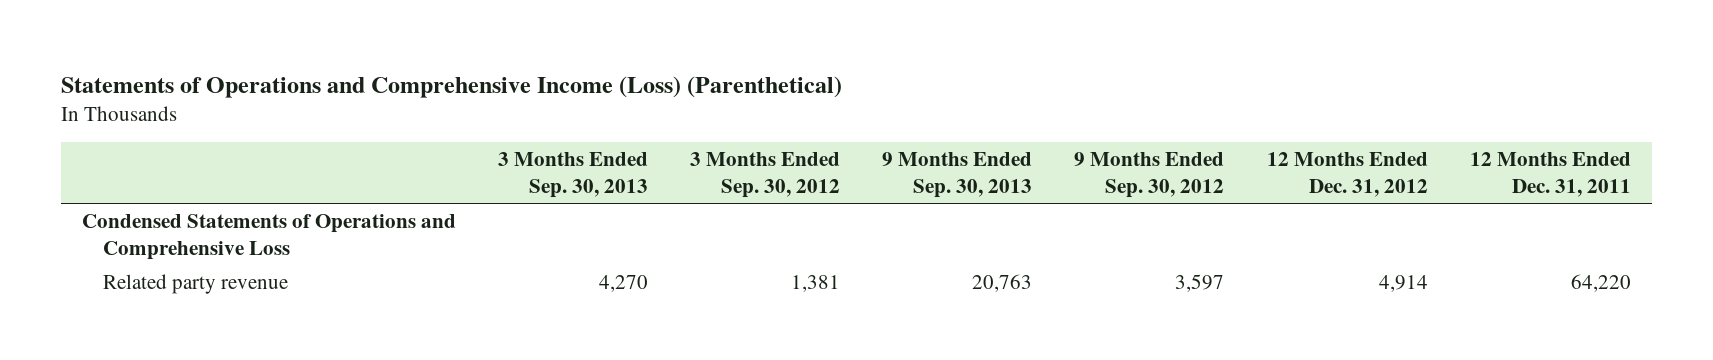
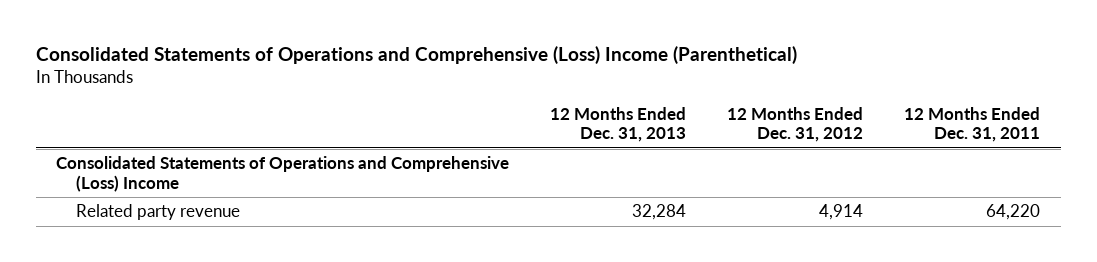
[60,76,842,99] Statements of Operations and Comprehensive Income (Loss) (Parenthetical) -> [35,46,797,65] Consolidated Statements of Operations and Comprehensive (Loss) Income (Parenthetical)
[497,152,648,199] 3 Months Ended Sep. 30, 2013 -> none
[690,152,841,199] 3 Months Ended Sep. 30, 2012 -> none
[882,152,1033,199] 9 Months Ended Sep. 30, 2013 -> none
[1074,152,1225,199] 9 Months Ended Sep. 30, 2012 -> none
none -> [550,106,687,143] 12 Months Ended Dec. 31, 2013
[81,213,456,260] Condensed Statements of Operations and Comprehensive Loss -> [56,156,510,192] Consolidated Statements of Operations and Comprehensive (Loss) Income

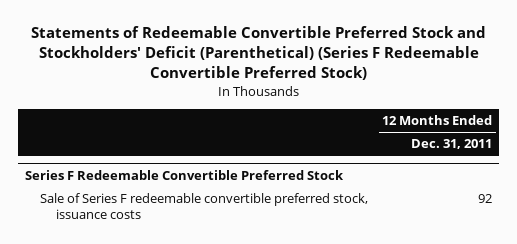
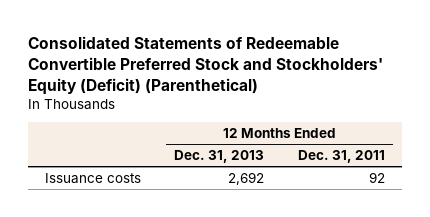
[30,26,486,81] Statements of Redeemable Convertible Preferred Stock and Stockholders' Deficit (Parenthetical) (Series F Redeemable Convertible Preferred Stock) -> [28,35,384,95] Consolidated Statements of Redeemable Convertible Preferred Stock and Stockholders' Equity (Deficit) (Parenthetical)
none -> [174,150,265,164] Dec. 31, 2013
[24,169,344,180] Series F Redeemable Convertible Preferred Stock -> none
[40,193,369,219] Sale of Series F redeemable convertible preferred stock, issuance costs -> [44,172,141,184] Issuance costs

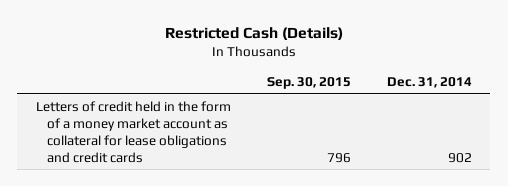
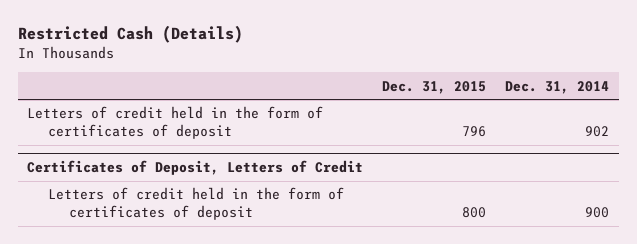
[266,76,351,89] Sep. 30, 2015 -> none
none -> [382,80,487,94] Dec. 31, 2015
[35,101,231,163] Letters of credit held in the form of a money market account as collateral for lease obligations and credit cards -> [27,106,324,140] Letters of credit held in the form of certificates of deposit
none -> [27,160,364,176] Certificates of Deposit, Letters of Credit
none -> [48,187,345,221] Letters of credit held in the form of certificates of deposit

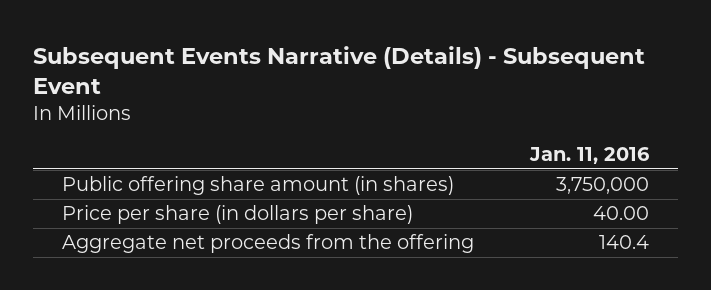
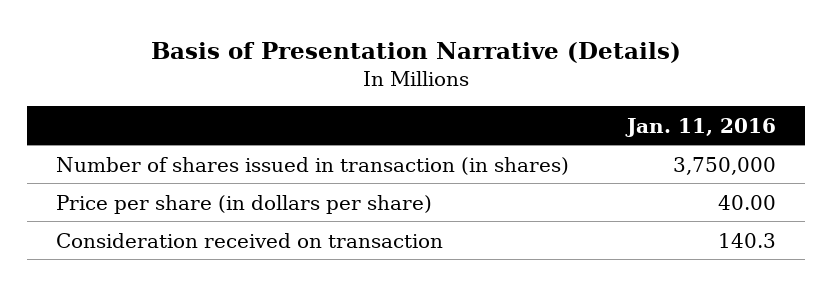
[33,45,646,94] Subsequent Events Narrative (Details) - Subsequent Event -> [150,41,681,63] Basis of Presentation Narrative (Details)
[61,176,454,196] Public offering share amount (in shares) -> [56,156,570,175] Number of shares issued in transaction (in shares)
[61,234,474,254] Aggregate net proceeds from the offering -> none
none -> [56,232,444,248] Consideration received on transaction

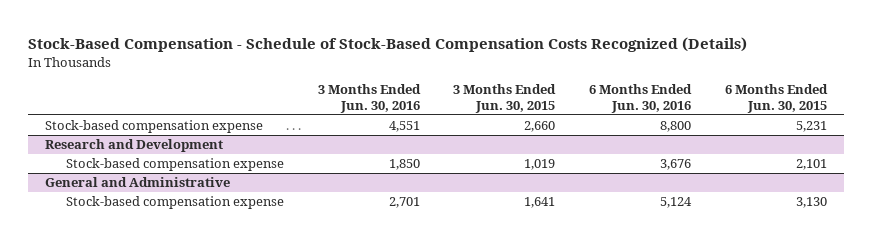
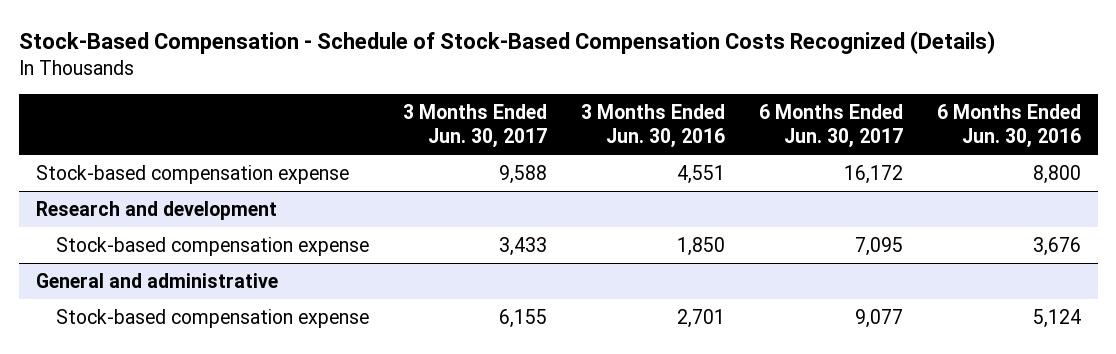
[453,84,557,114] 3 Months Ended Jun. 30, 2015 -> none
[725,84,829,114] 6 Months Ended Jun. 30, 2015 -> none
none -> [402,103,547,148] 3 Months Ended Jun. 30, 2017
none -> [758,103,903,148] 6 Months Ended Jun. 30, 2017
[45,139,224,153] Research and Development -> [35,201,277,221] Research and development
[45,177,231,188] General and Administrative -> [35,273,278,289] General and administrative

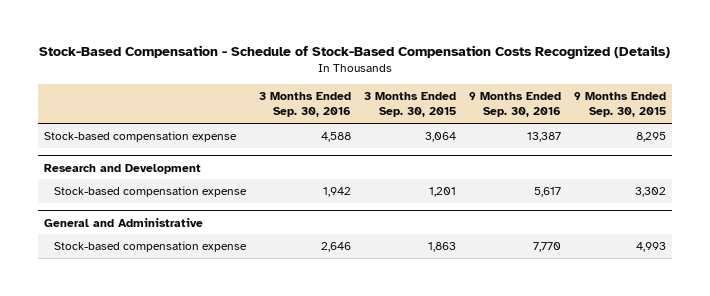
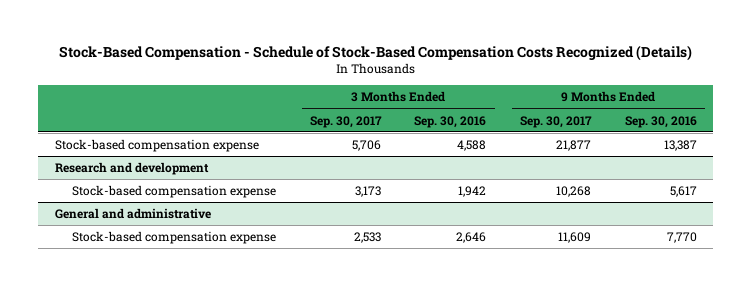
[364,92,457,118] 3 Months Ended Sep. 30, 2015 -> none
[573,92,666,118] 9 Months Ended Sep. 30, 2015 -> none
none -> [309,115,382,128] Sep. 30, 2017
none -> [520,115,593,128] Sep. 30, 2017
[44,163,202,174] Research and Development -> [54,162,209,176] Research and development
[44,217,204,227] General and Administrative -> [54,208,211,220] General and administrative

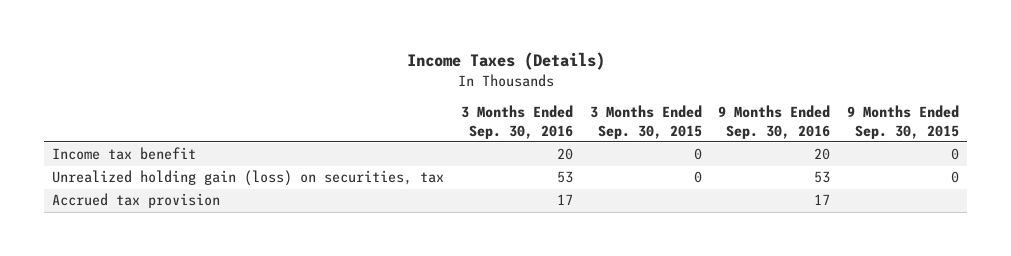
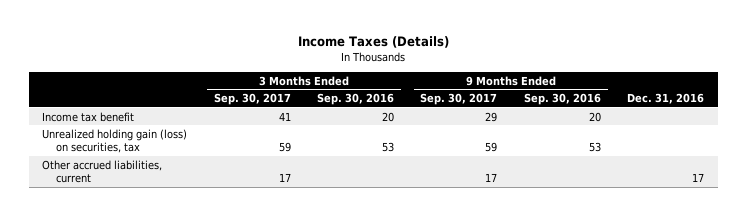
[589,104,702,139] 3 Months Ended Sep. 30, 2015 -> none
[847,104,960,139] 9 Months Ended Sep. 30, 2015 -> none
none -> [213,93,291,106] Sep. 30, 2017
none -> [420,93,498,106] Sep. 30, 2017
none -> [627,93,705,105] Dec. 31, 2016
[52,193,221,209] Accrued tax provision -> none
none -> [42,159,163,184] Other accrued liabilities, current

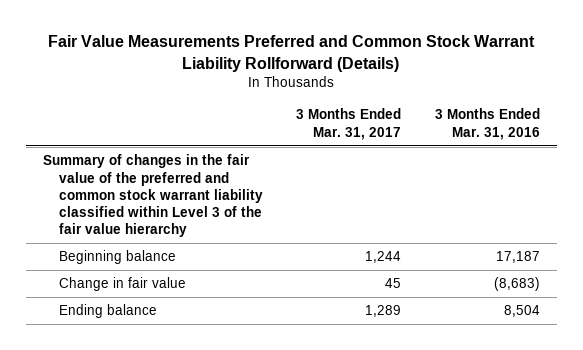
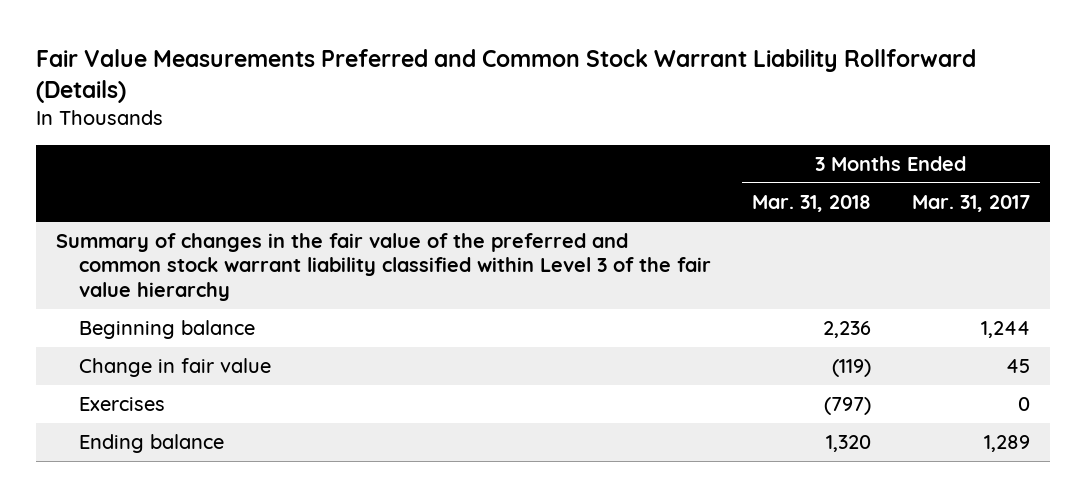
[434,108,540,140] 3 Months Ended Mar. 31, 2016 -> none
none -> [752,195,872,213] Mar. 31, 2018
none -> [79,397,166,412] Exercises

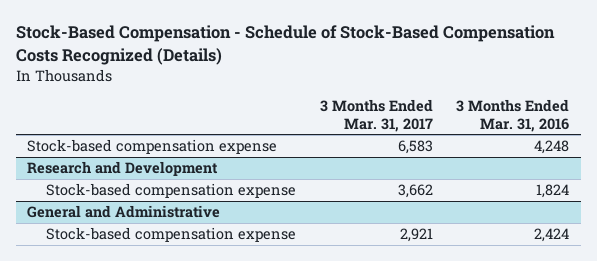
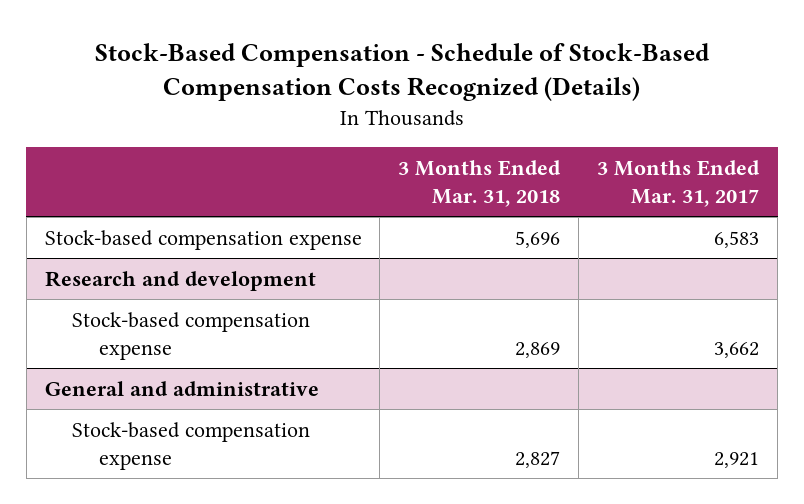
[456,99,570,132] 3 Months Ended Mar. 31, 2016 -> none
none -> [398,160,562,207] 3 Months Ended Mar. 31, 2018
[27,161,219,177] Research and Development -> [44,270,316,291] Research and development
[27,205,221,219] General and Administrative -> [44,380,319,396] General and administrative

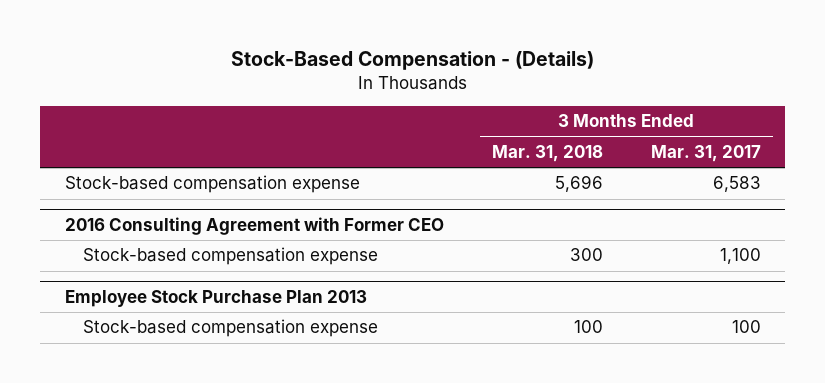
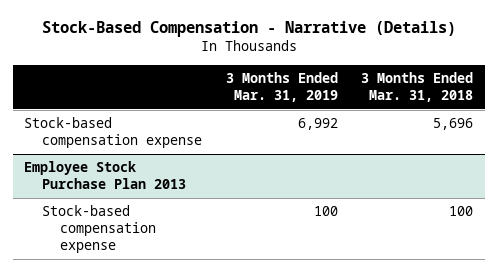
[230,51,594,71] Stock-Based Compensation - (Details) -> [41,21,456,38] Stock-Based Compensation - Narrative (Details)
[650,144,761,162] Mar. 31, 2017 -> none
none -> [225,72,338,102] 3 Months Ended Mar. 31, 2019
[64,217,444,236] 2016 Consulting Agreement with Former CEO -> none
[83,247,379,266] Stock-based compensation expense -> none

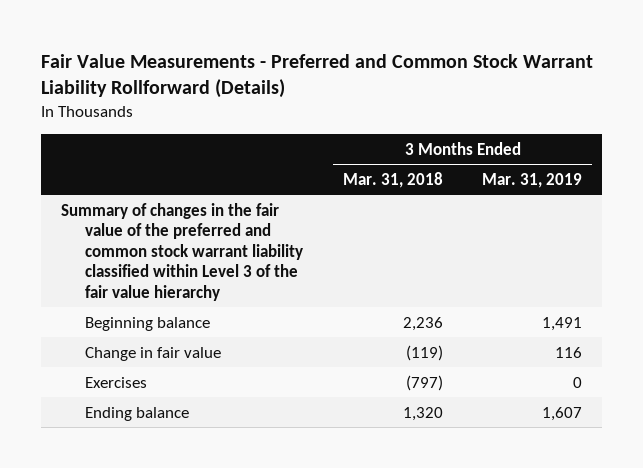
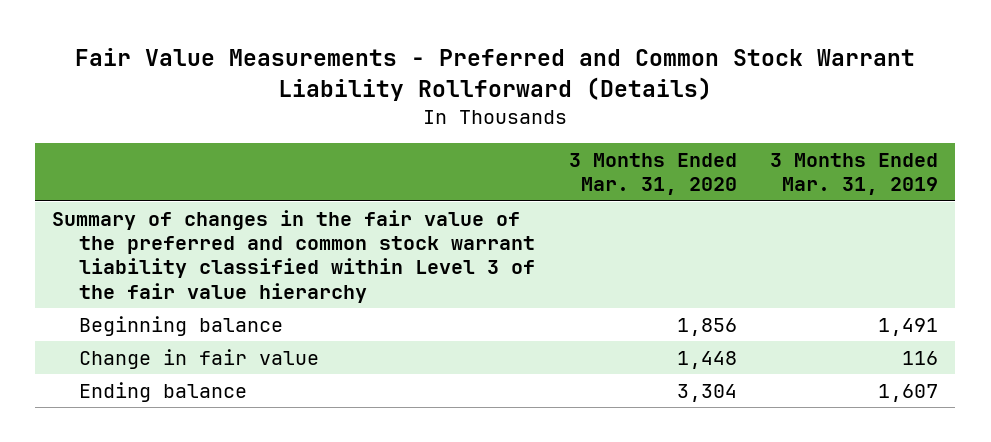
[342,171,443,188] Mar. 31, 2018 -> none
none -> [568,153,737,196] 3 Months Ended Mar. 31, 2020
[85,376,148,388] Exercises -> none

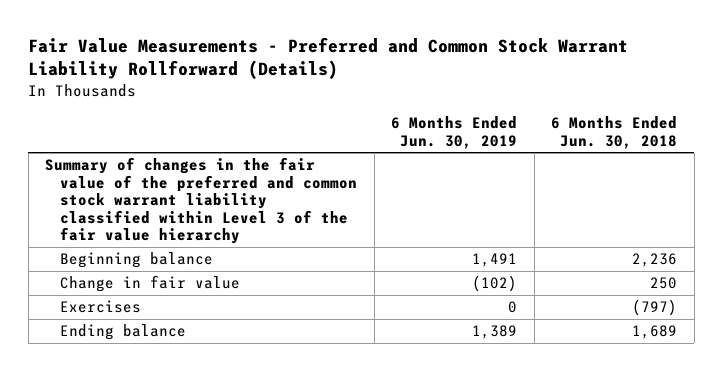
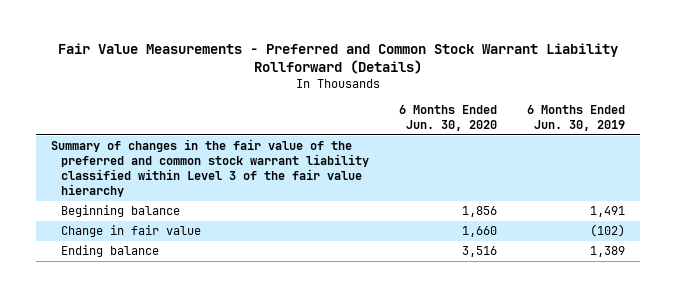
[551,116,678,149] 6 Months Ended Jun. 30, 2018 -> none
none -> [398,104,497,131] 6 Months Ended Jun. 30, 2020
[59,300,141,314] Exercises -> none

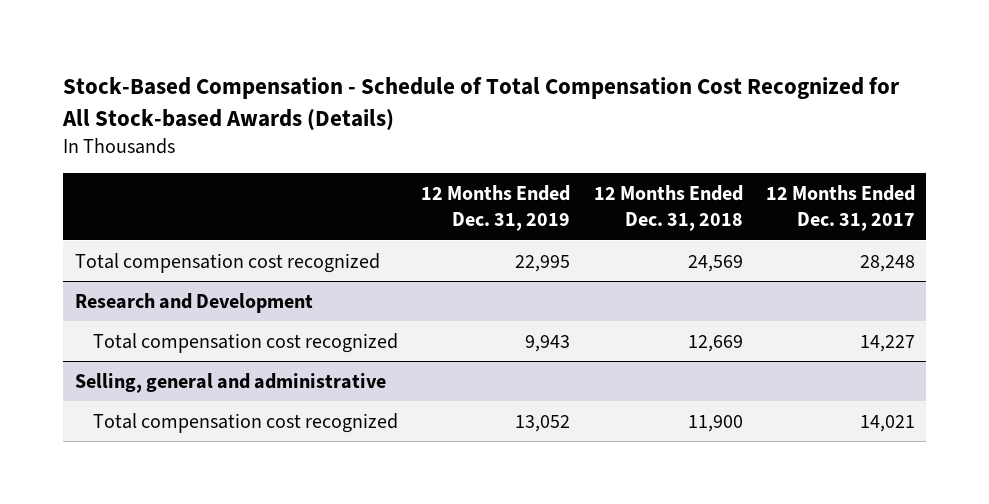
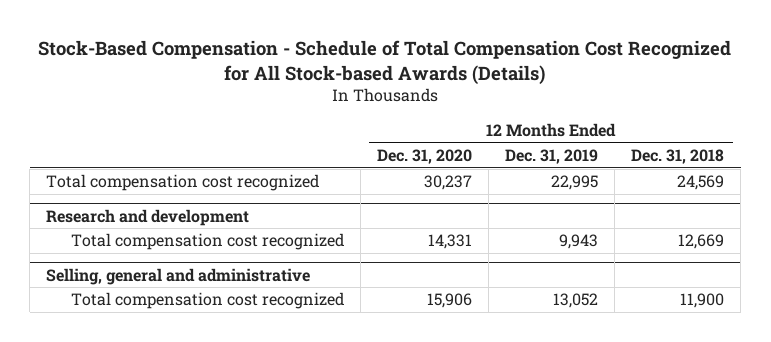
[765,185,915,232] 12 Months Ended Dec. 31, 2017 -> none
none -> [377,148,473,164] Dec. 31, 2020
[74,292,313,313] Research and Development -> [46,208,250,226] Research and development

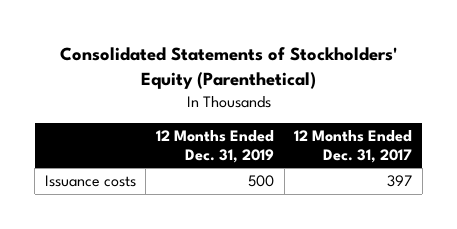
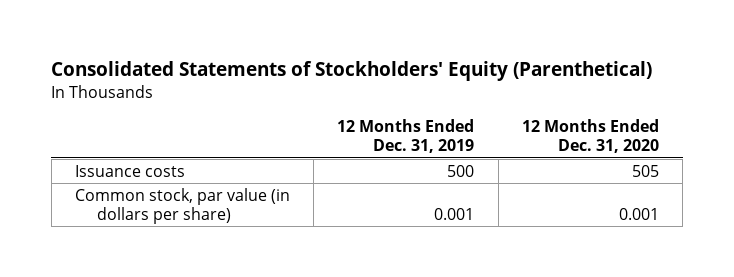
[294,130,413,163] 12 Months Ended Dec. 31, 2017 -> none
none -> [522,118,660,154] 12 Months Ended Dec. 31, 2020
none -> [74,187,290,225] Common stock, par value (in dollars per share)

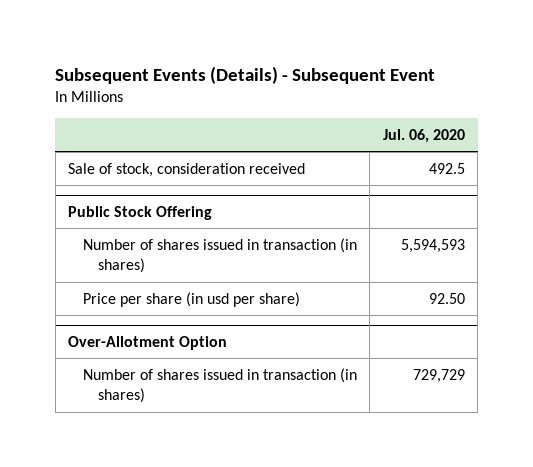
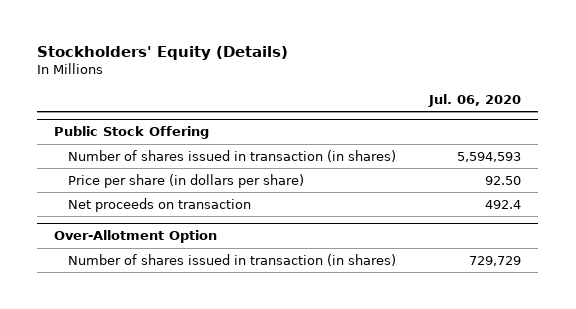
[55,65,436,84] Subsequent Events (Details) - Subsequent Event -> [37,45,289,60] Stockholders' Equity (Details)
[68,162,306,177] Sale of stock, consideration received -> none
[83,291,301,307] Price per share (in usd per share) -> [67,173,304,188] Price per share (in dollars per share)
none -> [67,197,251,212] Net proceeds on transaction

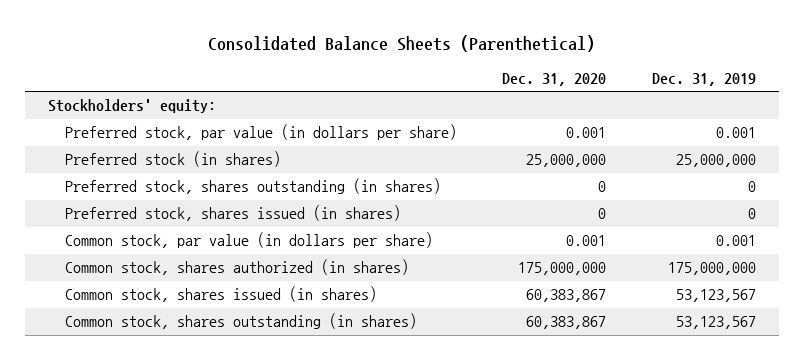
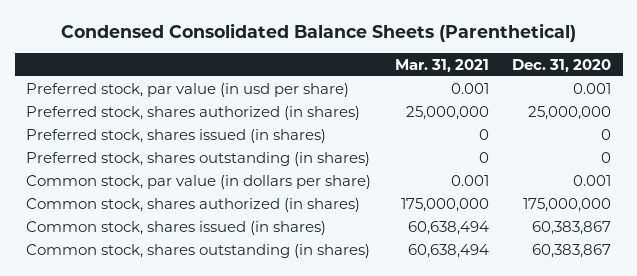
[207,34,595,52] Consolidated Balance Sheets (Parenthetical) -> [60,23,576,43] Condensed Consolidated Balance Sheets (Parenthetical)
[651,72,756,86] Dec. 31, 2019 -> none
none -> [394,58,489,73] Mar. 31, 2021
[47,99,216,114] Stockholders' equity: -> none
[64,124,457,141] Preferred stock, par value (in dollars per share) -> [26,82,350,97] Preferred stock, par value (in usd per share)
[64,151,281,168] Preferred stock (in shares) -> [26,105,361,120] Preferred stock, shares authorized (in shares)
[64,178,441,195] Preferred stock, shares outstanding (in shares) -> [26,151,371,166] Preferred stock, shares outstanding (in shares)

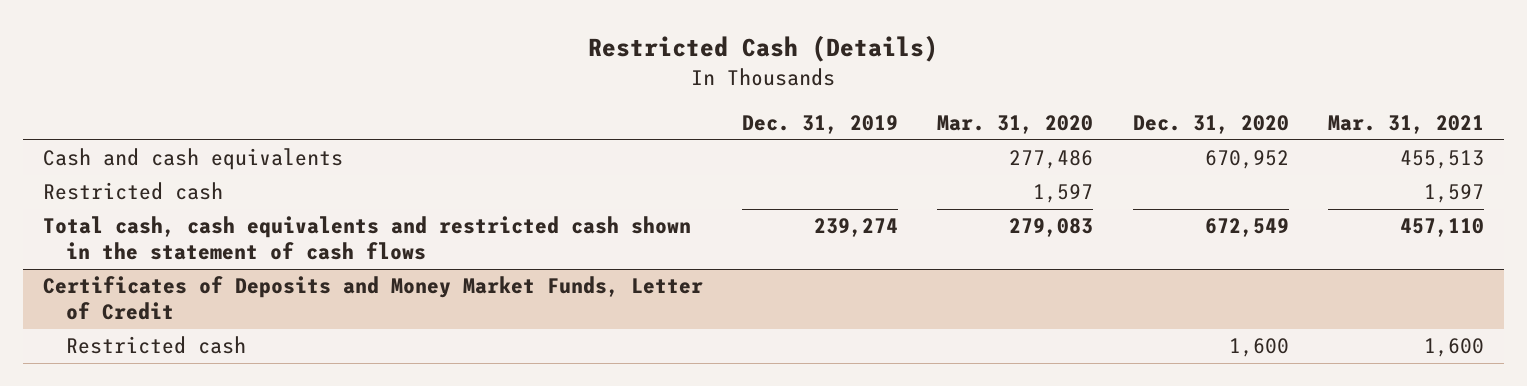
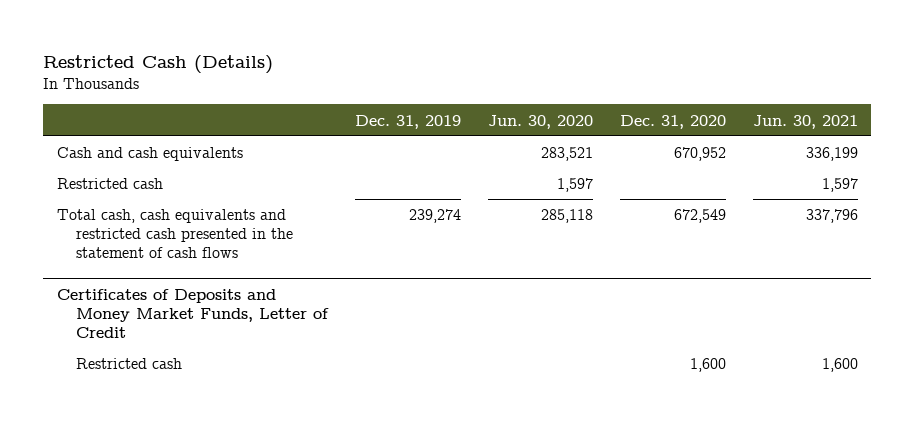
[937,115,1094,135] Mar. 31, 2020 -> none
[1327,115,1484,135] Mar. 31, 2021 -> none
none -> [487,114,593,129] Jun. 30, 2020
none -> [752,114,858,129] Jun. 30, 2021
[42,216,691,261] Total cash, cash equivalents and restricted cash shown in the statement of cash flows -> [56,209,293,259] Total cash, cash equivalents and restricted cash presented in the statement of cash flows

